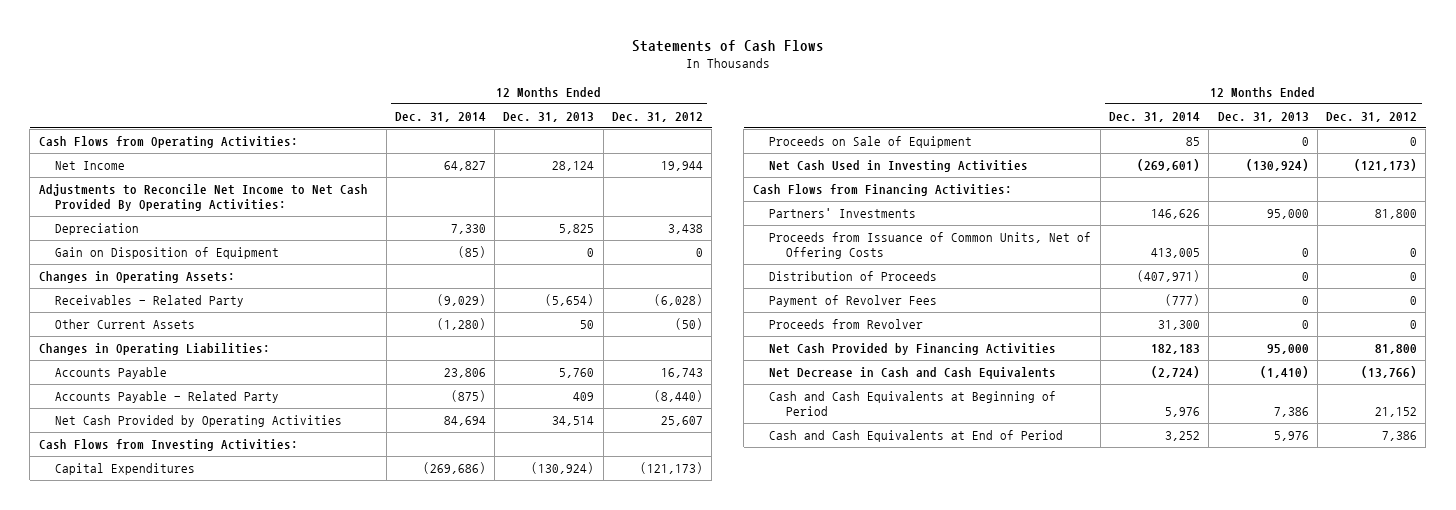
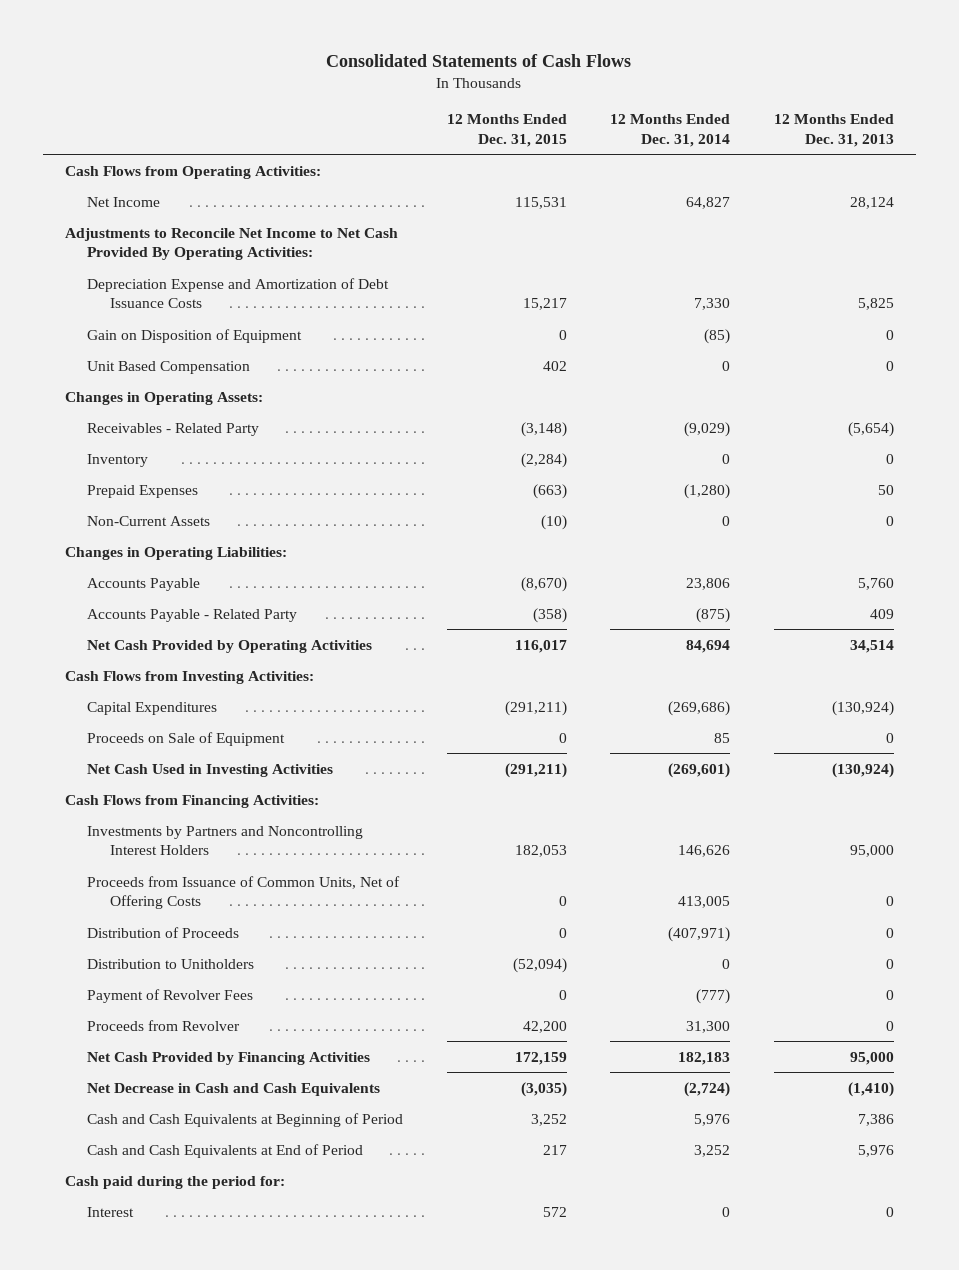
[631,39,824,52] Statements of Cash Flows -> [326,54,632,68] Consolidated Statements of Cash Flows
[612,112,704,123] Dec. 31, 2012 -> none
none -> [446,114,567,147] 12 Months Ended Dec. 31, 2015
[55,223,140,236] Depreciation -> [87,277,390,309] Depreciation Expense and Amortization of Debt Issuance Costs
none -> [87,360,251,374] Unit Based Compensation
none -> [87,453,149,467] Inventory
[55,319,196,330] Other Current Assets -> [87,484,199,498] Prepaid Expenses
none -> [87,515,211,526] Non-Current Assets
[769,208,917,219] Partners' Investments -> [87,825,364,856] Investments by Partners and Noncontrolling Interest Holders
none -> [87,958,255,969] Distribution to Unitholders
none -> [64,1175,285,1189] Cash paid during the period for:
none -> [87,1206,135,1217] Interest

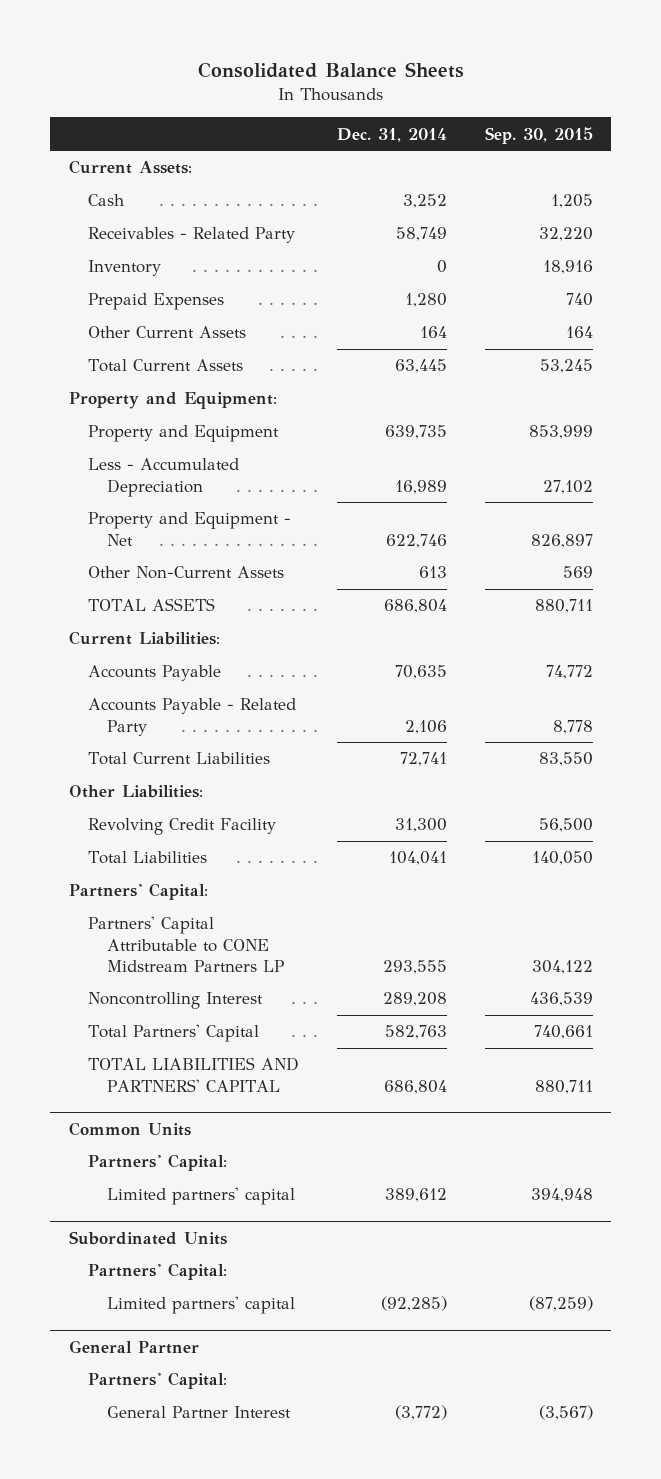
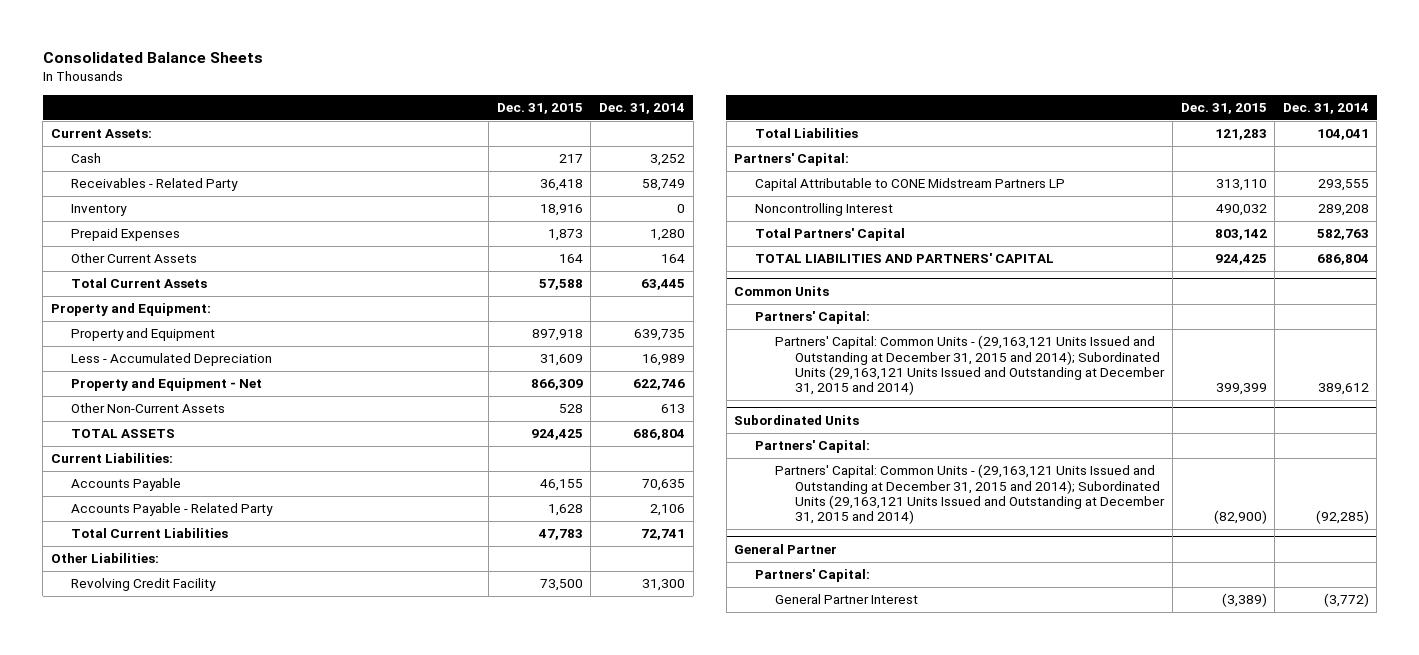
[484,126,593,144] Sep. 30, 2015 -> none
none -> [496,103,583,115] Dec. 31, 2015
[87,916,284,973] Partners' Capital Attributable to CONE Midstream Partners LP -> [754,178,1065,192] Capital Attributable to CONE Midstream Partners LP
[106,1187,295,1206] Limited partners' capital -> [775,335,1166,396] Partners' Capital: Common Units - (29,163,121 Units Issued and Outstanding at December 31, 2015 and 2014); Subordinated Units (29,163,121 Units Issued and Outstanding at December 31, 2015 and 2014)
[106,1296,295,1315] Limited partners' capital -> [775,464,1166,525] Partners' Capital: Common Units - (29,163,121 Units Issued and Outstanding at December 31, 2015 and 2014); Subordinated Units (29,163,121 Units Issued and Outstanding at December 31, 2015 and 2014)

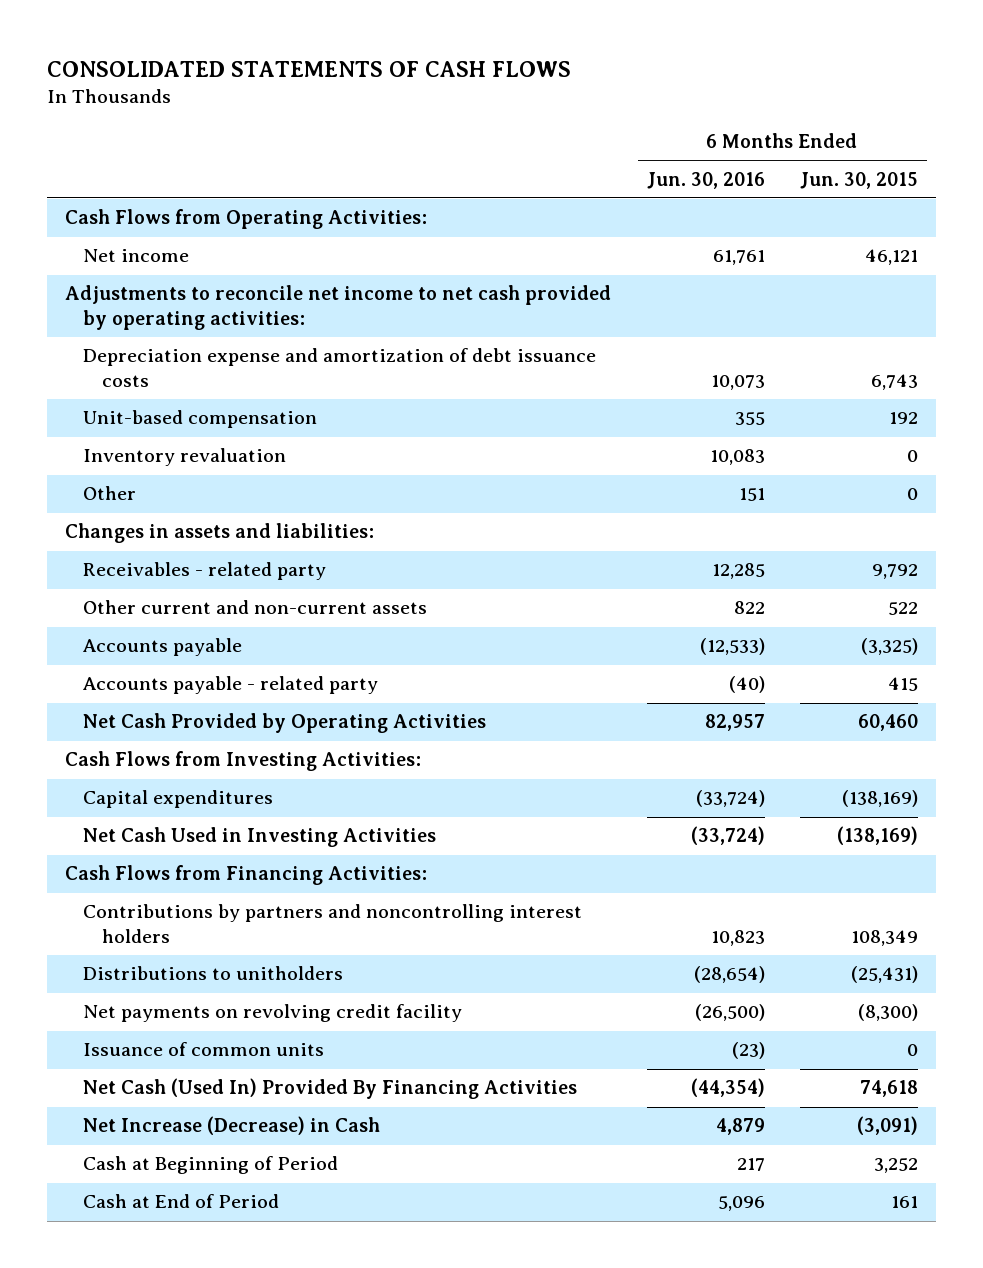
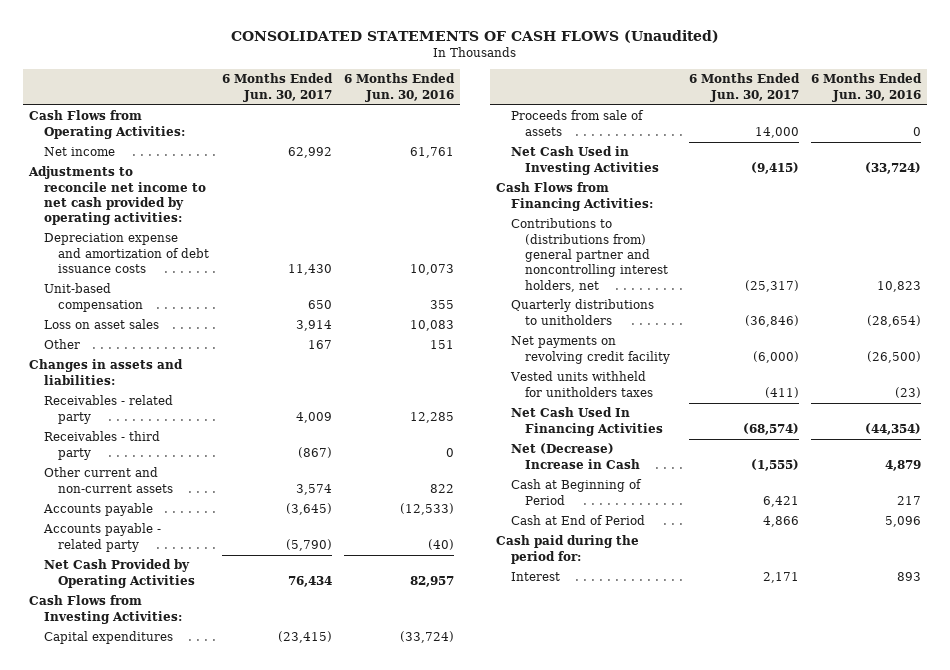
[47,61,572,78] CONSOLIDATED STATEMENTS OF CASH FLOWS -> [231,30,720,44] CONSOLIDATED STATEMENTS OF CASH FLOWS (Unaudited)
[800,171,919,189] Jun. 30, 2015 -> none
none -> [221,73,333,102] 6 Months Ended Jun. 30, 2017
[83,448,287,467] Inventory revaluation -> [43,319,159,330] Loss on asset sales
none -> [43,431,160,460] Receivables - third party
none -> [510,110,644,136] Proceeds from sale of assets
[83,904,583,944] Contributions by partners and noncontrolling interest holders -> [510,218,669,292] Contributions to (distributions from) general partner and noncontrolling interest holders, net
[83,966,344,981] Distributions to unitholders -> [510,299,654,325] Quarterly distributions to unitholders
[83,1042,325,1057] Issuance of common units -> [509,371,654,397] Vested units withheld for unitholders taxes
[83,1078,578,1100] Net Cash (Used In) Provided By Financing Activities -> [510,407,664,436] Net Cash Used In Financing Activities
[83,1116,381,1136] Net Increase (Decrease) in Cash -> [510,443,641,469] Net (Decrease) Increase in Cash
none -> [496,535,640,564] Cash paid during the period for:
none -> [510,572,560,582] Interest

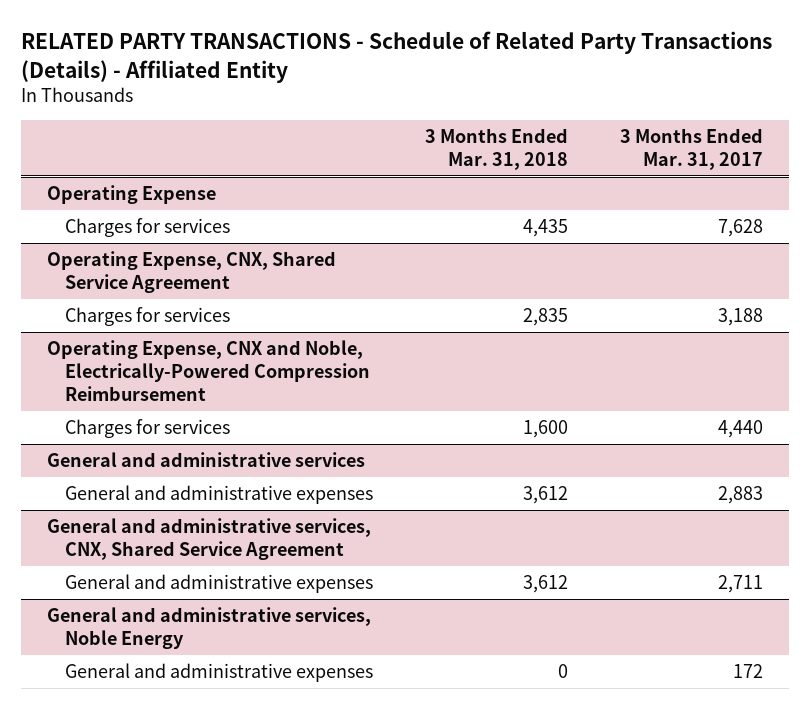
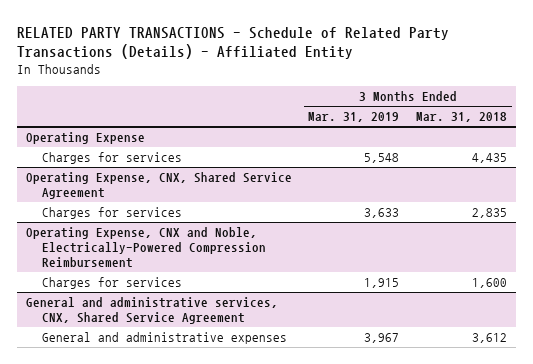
[620,128,764,171] 3 Months Ended Mar. 31, 2017 -> none
none -> [308,112,400,123] Mar. 31, 2019
[47,451,366,467] General and administrative services -> none
[64,484,373,504] General and administrative expenses -> none
[47,606,372,650] General and administrative services, Noble Energy -> none
[64,662,373,682] General and administrative expenses -> none

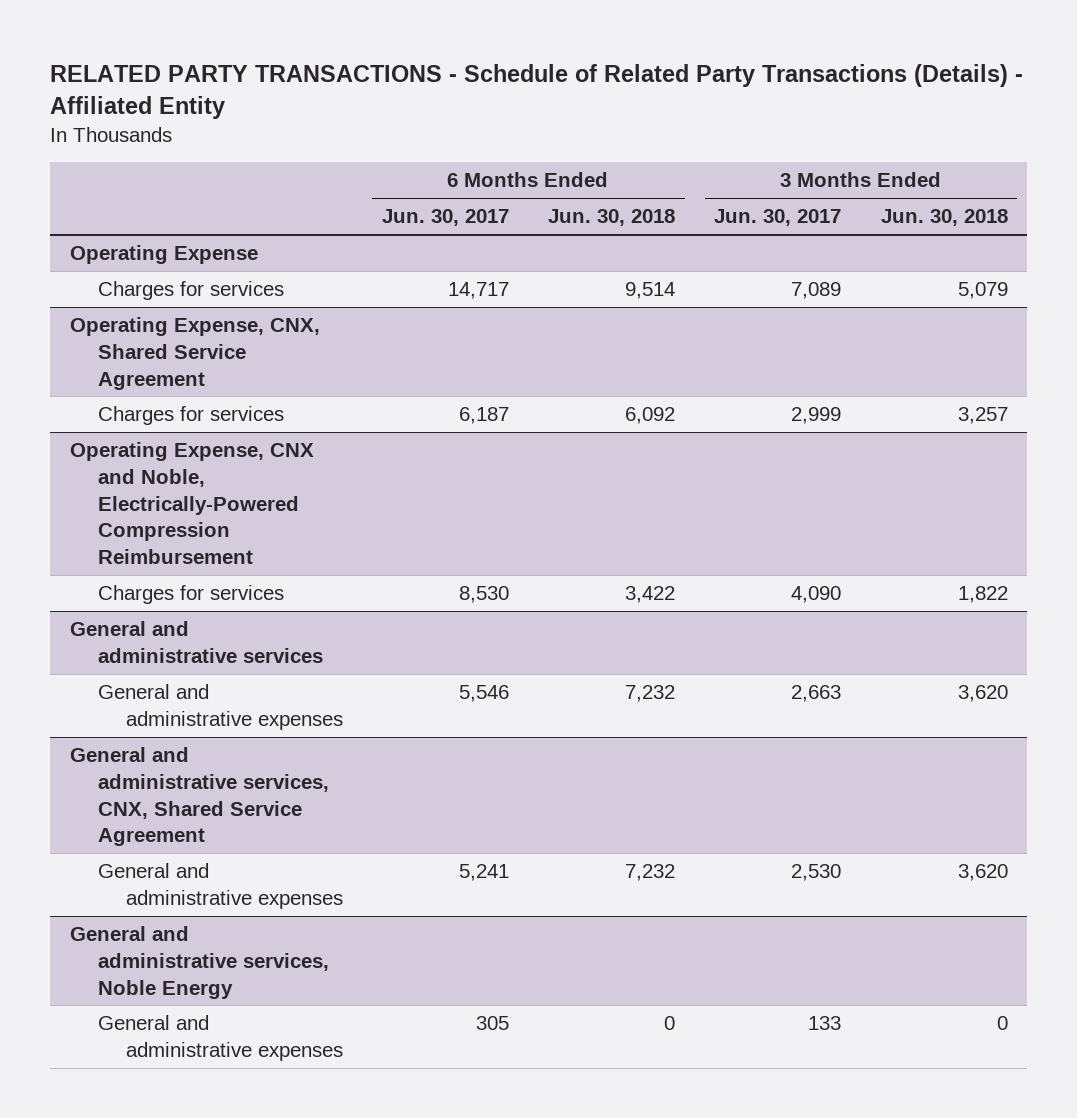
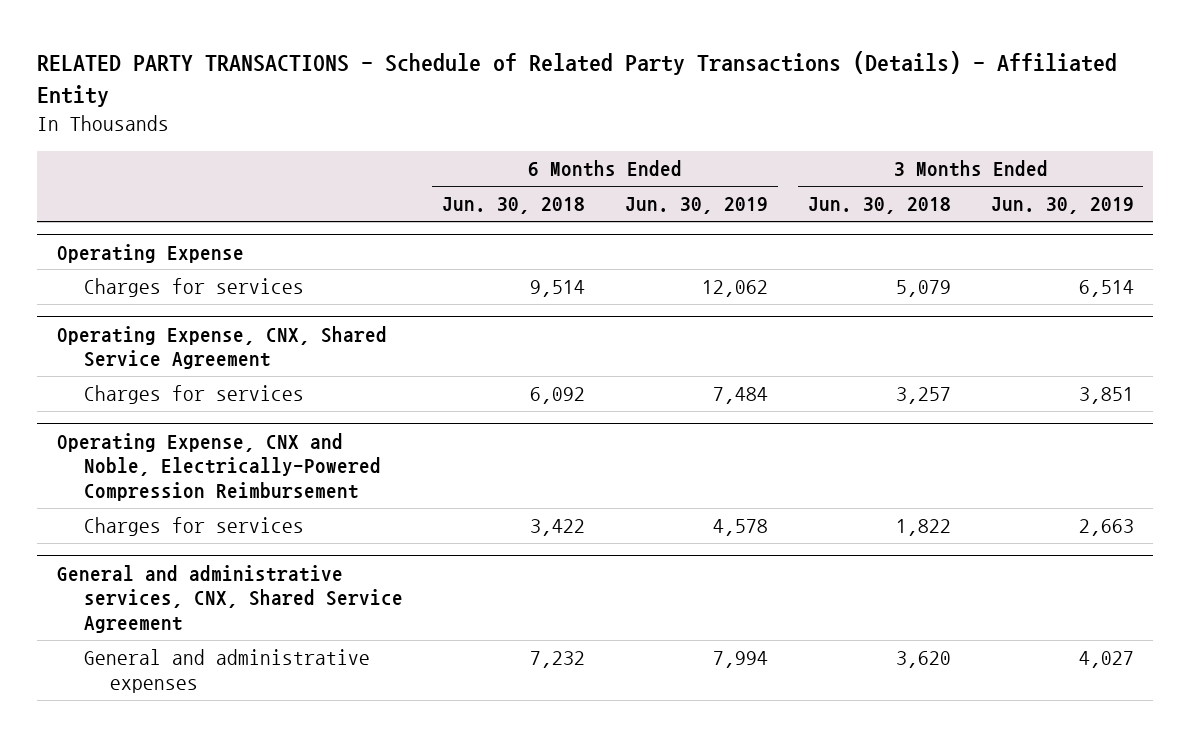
[381,209,509,227] Jun. 30, 2017 -> none
[714,209,842,227] Jun. 30, 2017 -> none
none -> [625,197,769,215] Jun. 30, 2019
none -> [990,197,1134,215] Jun. 30, 2019
[69,621,323,663] General and administrative services -> none
[97,684,343,730] General and administrative expenses -> none
[69,926,329,999] General and administrative services, Noble Energy -> none
[97,1015,343,1061] General and administrative expenses -> none

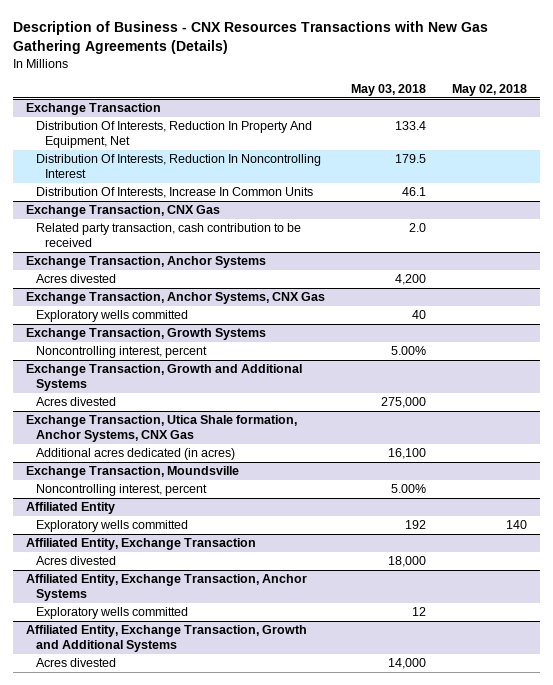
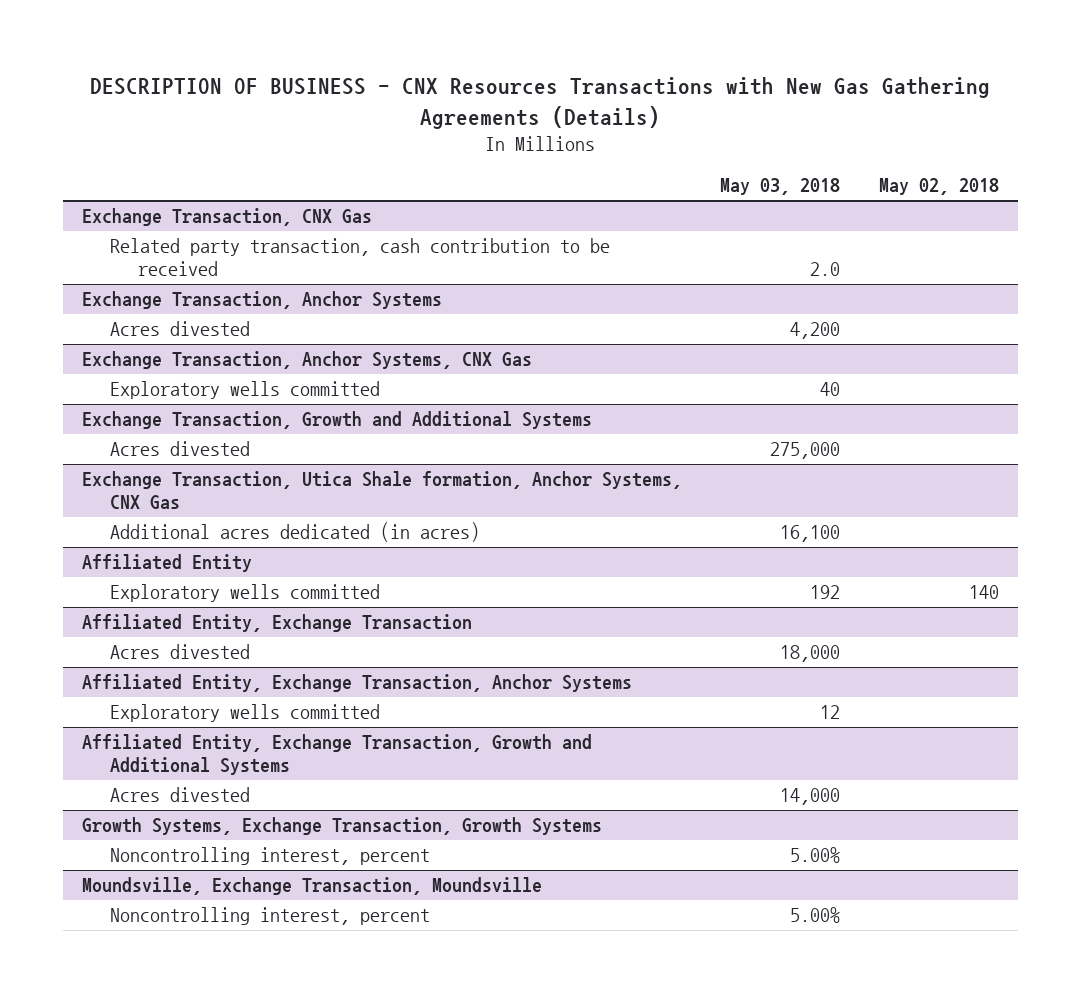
[13,21,489,55] Description of Business - CNX Resources Transactions with New Gas Gathering Agreements (Details) -> [90,77,991,129] DESCRIPTION OF BUSINESS - CNX Resources Transactions with New Gas Gathering Agreements (Details)
[26,103,162,116] Exchange Transaction -> none
[35,121,312,149] Distribution Of Interests, Reduction In Property And Equipment, Net -> none
[35,154,321,179] Distribution Of Interests, Reduction In Noncontrolling Interest -> none
[35,187,313,199] Distribution Of Interests, Increase In Common Units -> none
[26,328,267,341] Exchange Transaction, Growth Systems -> none
[35,346,207,359] Noncontrolling interest, percent -> none
[26,466,240,479] Exchange Transaction, Moundsville -> none
[35,484,207,497] Noncontrolling interest, percent -> none
none -> [81,817,602,836] Growth Systems, Exchange Transaction, Growth Systems
none -> [110,847,431,866] Noncontrolling interest, percent
none -> [81,877,542,896] Moundsville, Exchange Transaction, Moundsville
none -> [110,907,431,926] Noncontrolling interest, percent

